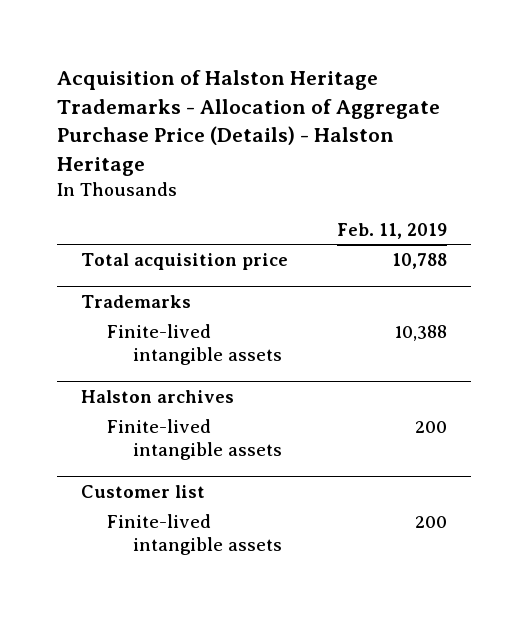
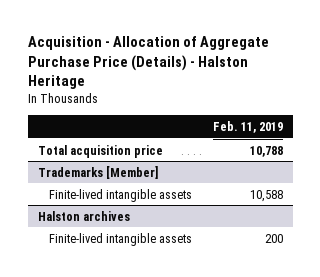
[56,70,440,177] Acquisition of Halston Heritage Trademarks - Allocation of Aggregate Purchase Price (Details) - Halston Heritage -> [27,36,269,89] Acquisition - Allocation of Aggregate Purchase Price (Details) - Halston Heritage
[81,294,192,308] Trademarks -> [37,165,158,179] Trademarks [Member]
[393,325,447,342] 10,388 -> [249,189,283,202] 10,588
[81,484,206,498] Customer list -> none
[107,514,283,556] Finite-lived intangible assets -> none

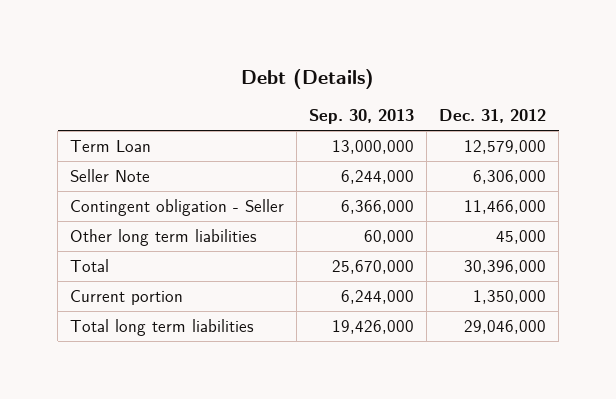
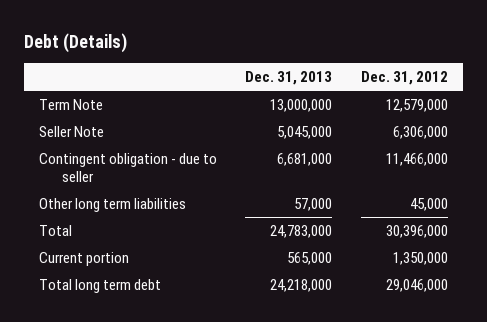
[309,109,415,125] Sep. 30, 2013 -> none
none -> [245,70,333,85] Dec. 31, 2013
[70,139,152,152] Term Loan -> [38,99,103,111] Term Note
[70,198,285,216] Contingent obligation - Seller -> [38,153,217,182] Contingent obligation - due to seller
[70,318,255,336] Total long term liabilities -> [38,279,161,294] Total long term debt

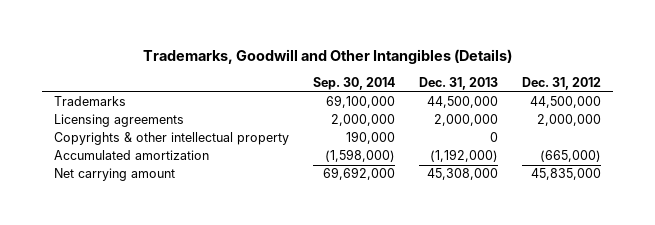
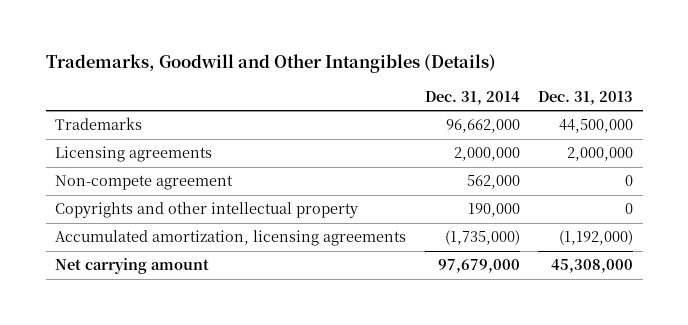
[313,77,396,91] Sep. 30, 2014 -> none
[522,77,602,91] Dec. 31, 2012 -> none
none -> [424,90,520,105] Dec. 31, 2014
none -> [55,175,234,191] Non-compete agreement
[53,132,289,146] Copyrights & other intellectual property -> [55,202,359,219] Copyrights and other intellectual property
[53,150,209,161] Accumulated amortization -> [55,230,407,247] Accumulated amortization, licensing agreements

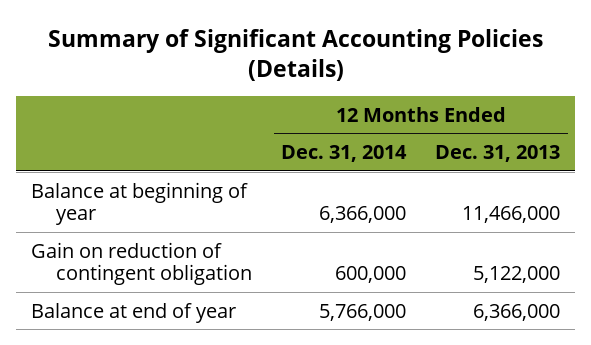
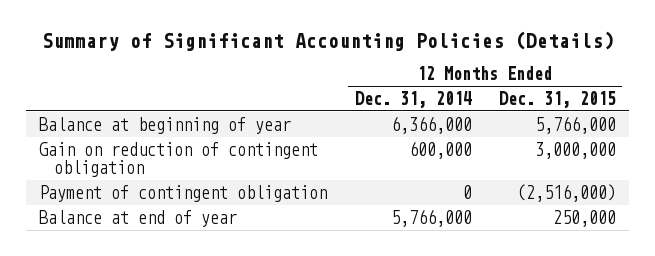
[435,145,561,163] Dec. 31, 2013 -> none
none -> [498,91,616,109] Dec. 31, 2015
none -> [39,184,328,202] Payment of contingent obligation

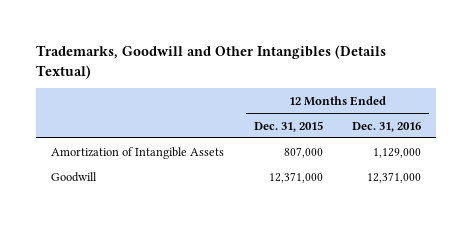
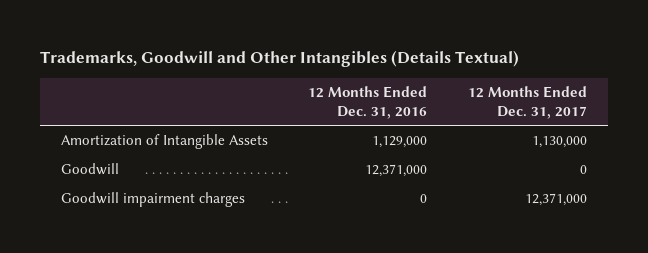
[253,120,323,132] Dec. 31, 2015 -> none
none -> [468,86,588,119] 12 Months Ended Dec. 31, 2017
none -> [60,192,245,208] Goodwill impairment charges

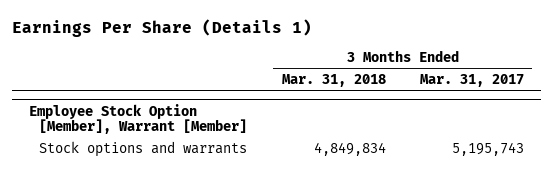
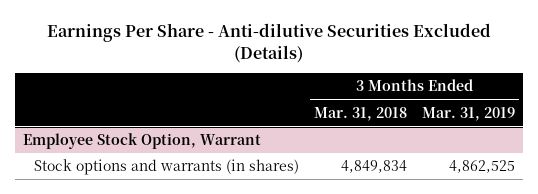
[12,19,313,38] Earnings Per Share (Details 1) -> [47,22,492,63] Earnings Per Share - Anti-dilutive Securities Excluded (Details)
[419,74,524,88] Mar. 31, 2017 -> none
none -> [422,106,516,121] Mar. 31, 2019
[29,103,248,135] Employee Stock Option [Member], Warrant [Member] -> [22,133,261,150] Employee Stock Option, Warrant
[39,140,248,157] Stock options and warrants -> [33,159,299,176] Stock options and warrants (in shares)

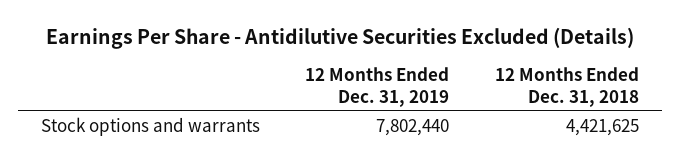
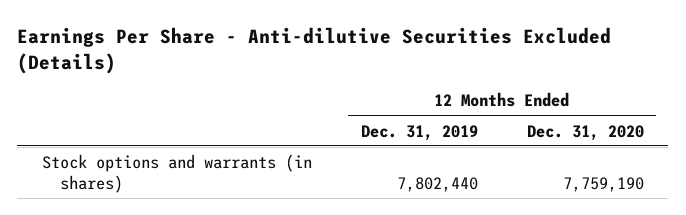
[45,27,634,50] Earnings Per Share - Antidilutive Securities Excluded (Details) -> [17,26,612,74] Earnings Per Share - Anti-dilutive Securities Excluded (Details)
[495,67,640,107] 12 Months Ended Dec. 31, 2018 -> none
none -> [526,124,644,141] Dec. 31, 2020
[40,117,260,137] Stock options and warrants -> [41,153,312,193] Stock options and warrants (in shares)

